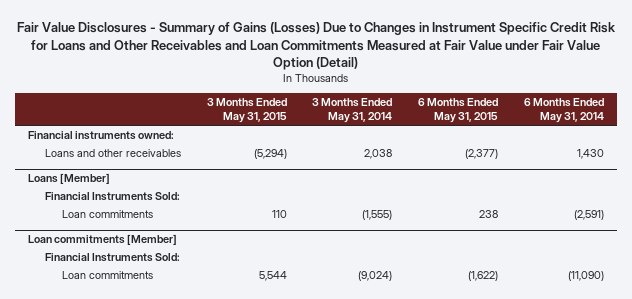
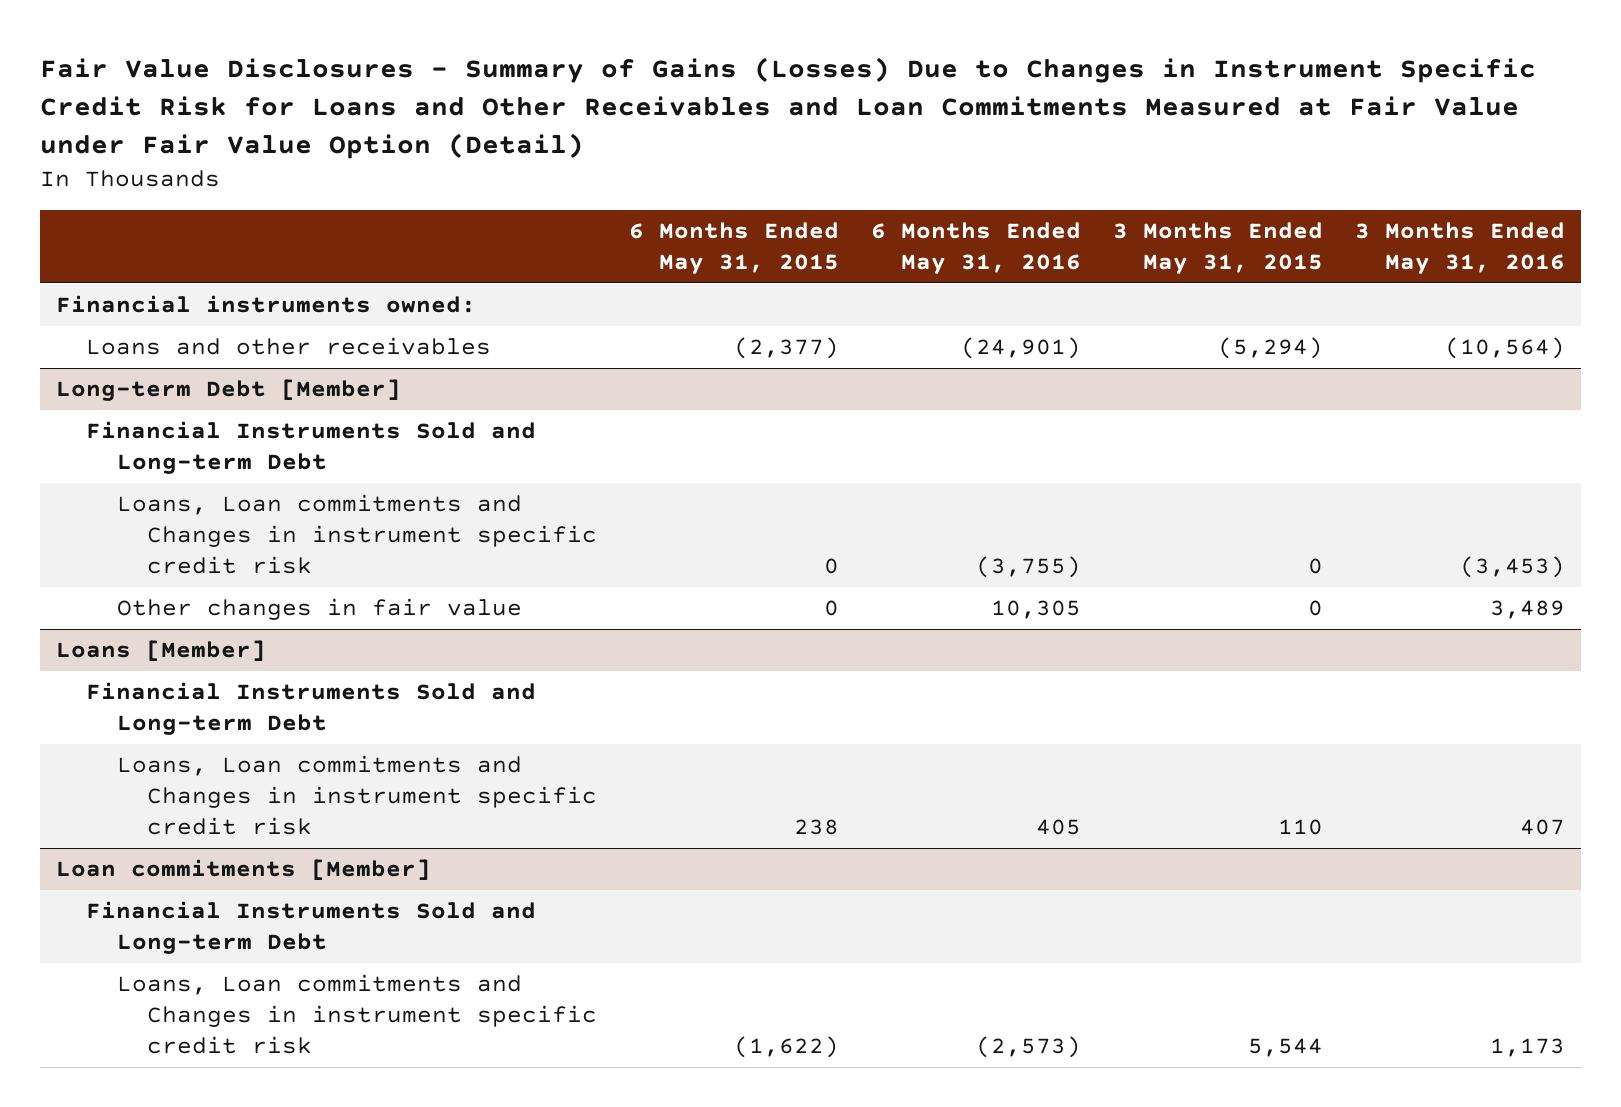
[312,98,393,124] 3 Months Ended May 31, 2014 -> none
[523,98,604,124] 6 Months Ended May 31, 2014 -> none
none -> [871,222,1082,274] 6 Months Ended May 31, 2016
none -> [1355,222,1566,274] 3 Months Ended May 31, 2016
none -> [55,379,401,402] Long-term Debt [Member]
none -> [86,421,537,474] Financial Instruments Sold and Long-term Debt
none -> [116,494,598,574] Loans, Loan commitments and Changes in instrument specific credit risk
none -> [116,598,522,621] Other changes in fair value
[44,192,180,202] Financial Instruments Sold: -> [86,682,537,735] Financial Instruments Sold and Long-term Debt
[61,210,153,219] Loan commitments -> [116,755,598,835] Loans, Loan commitments and Changes in instrument specific credit risk
[44,253,180,263] Financial Instruments Sold: -> [86,901,537,954] Financial Instruments Sold and Long-term Debt
[61,271,153,280] Loan commitments -> [116,974,598,1054] Loans, Loan commitments and Changes in instrument specific credit risk

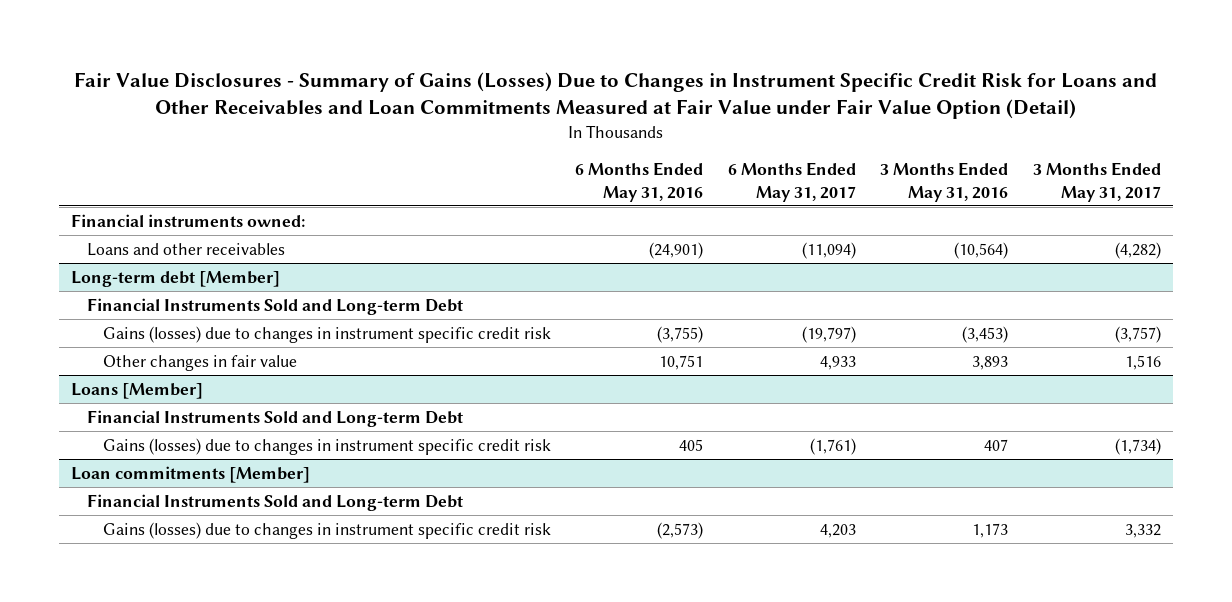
[629,222,840,274] 6 Months Ended May 31, 2015 -> none
[1113,222,1324,274] 3 Months Ended May 31, 2015 -> none
none -> [727,162,856,202] 6 Months Ended May 31, 2017
none -> [1032,162,1161,202] 3 Months Ended May 31, 2017
[55,379,401,402] Long-term Debt [Member] -> [71,270,281,287] Long-term debt [Member]
[116,494,598,574] Loans, Loan commitments and Changes in instrument specific credit risk -> [103,325,552,343] Gains (losses) due to changes in instrument specific credit risk
[991,600,1082,620] 10,305 -> [659,354,704,370] 10,751
[1490,600,1566,620] 3,489 -> [972,355,1009,370] 3,893
[116,755,598,835] Loans, Loan commitments and Changes in instrument specific credit risk -> [103,437,552,455] Gains (losses) due to changes in instrument specific credit risk
[116,974,598,1054] Loans, Loan commitments and Changes in instrument specific credit risk -> [103,521,552,539] Gains (losses) due to changes in instrument specific credit risk

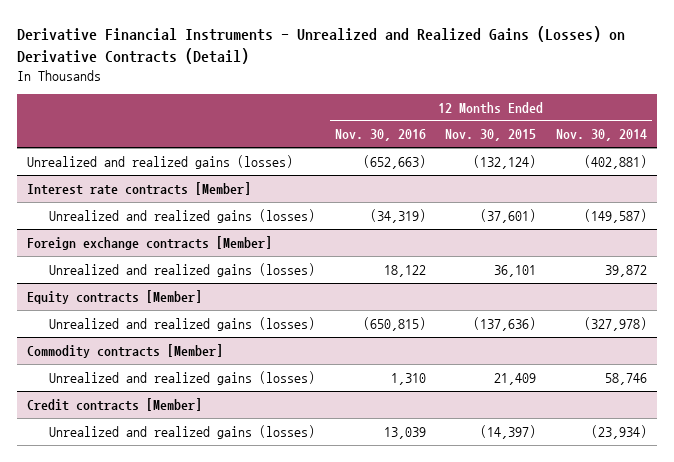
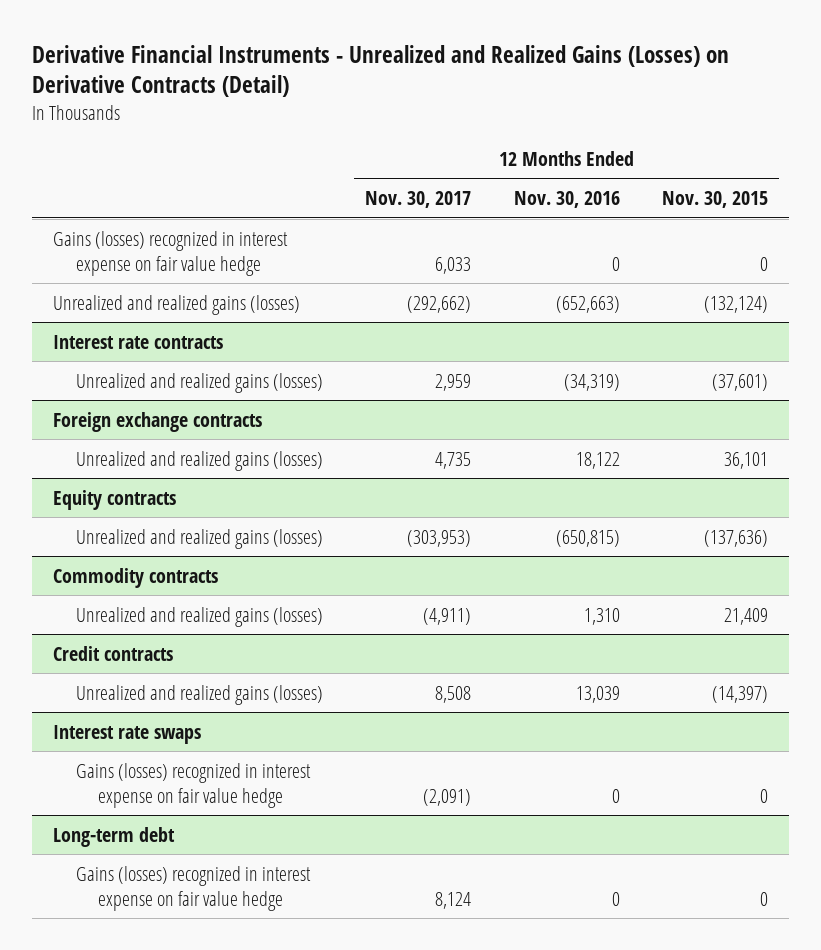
[555,129,647,142] Nov. 30, 2014 -> none
none -> [365,191,472,209] Nov. 30, 2017
none -> [53,230,289,276] Gains (losses) recognized in interest expense on fair value hedge
[27,181,252,195] Interest rate contracts [Member] -> [53,334,224,349] Interest rate contracts
[27,235,273,250] Foreign exchange contracts [Member] -> [53,411,263,432] Foreign exchange contracts
[27,289,203,304] Equity contracts [Member] -> [53,489,177,510] Equity contracts
[27,343,224,358] Commodity contracts [Member] -> [53,567,219,588] Commodity contracts
[27,397,203,411] Credit contracts [Member] -> [53,645,174,661] Credit contracts
none -> [53,724,202,744] Interest rate swaps
none -> [75,762,311,808] Gains (losses) recognized in interest expense on fair value hedge
none -> [53,826,176,847] Long-term debt
none -> [75,865,311,911] Gains (losses) recognized in interest expense on fair value hedge

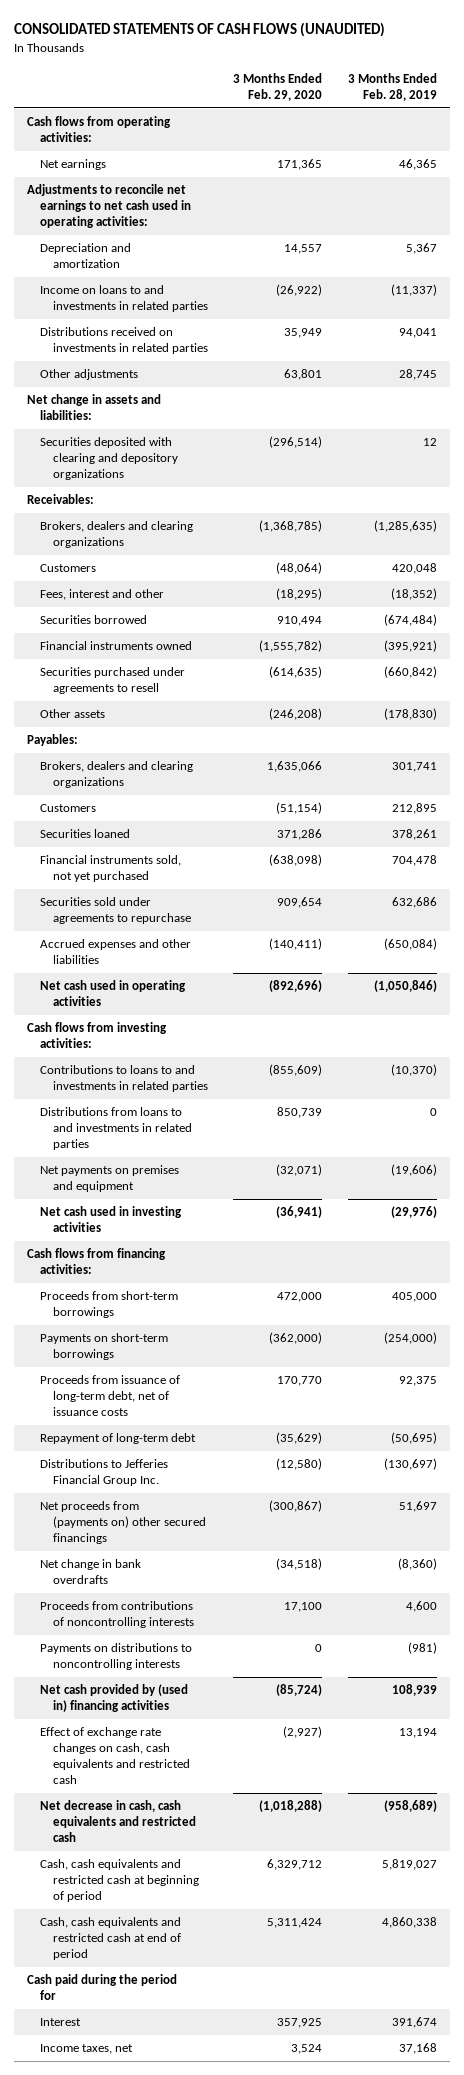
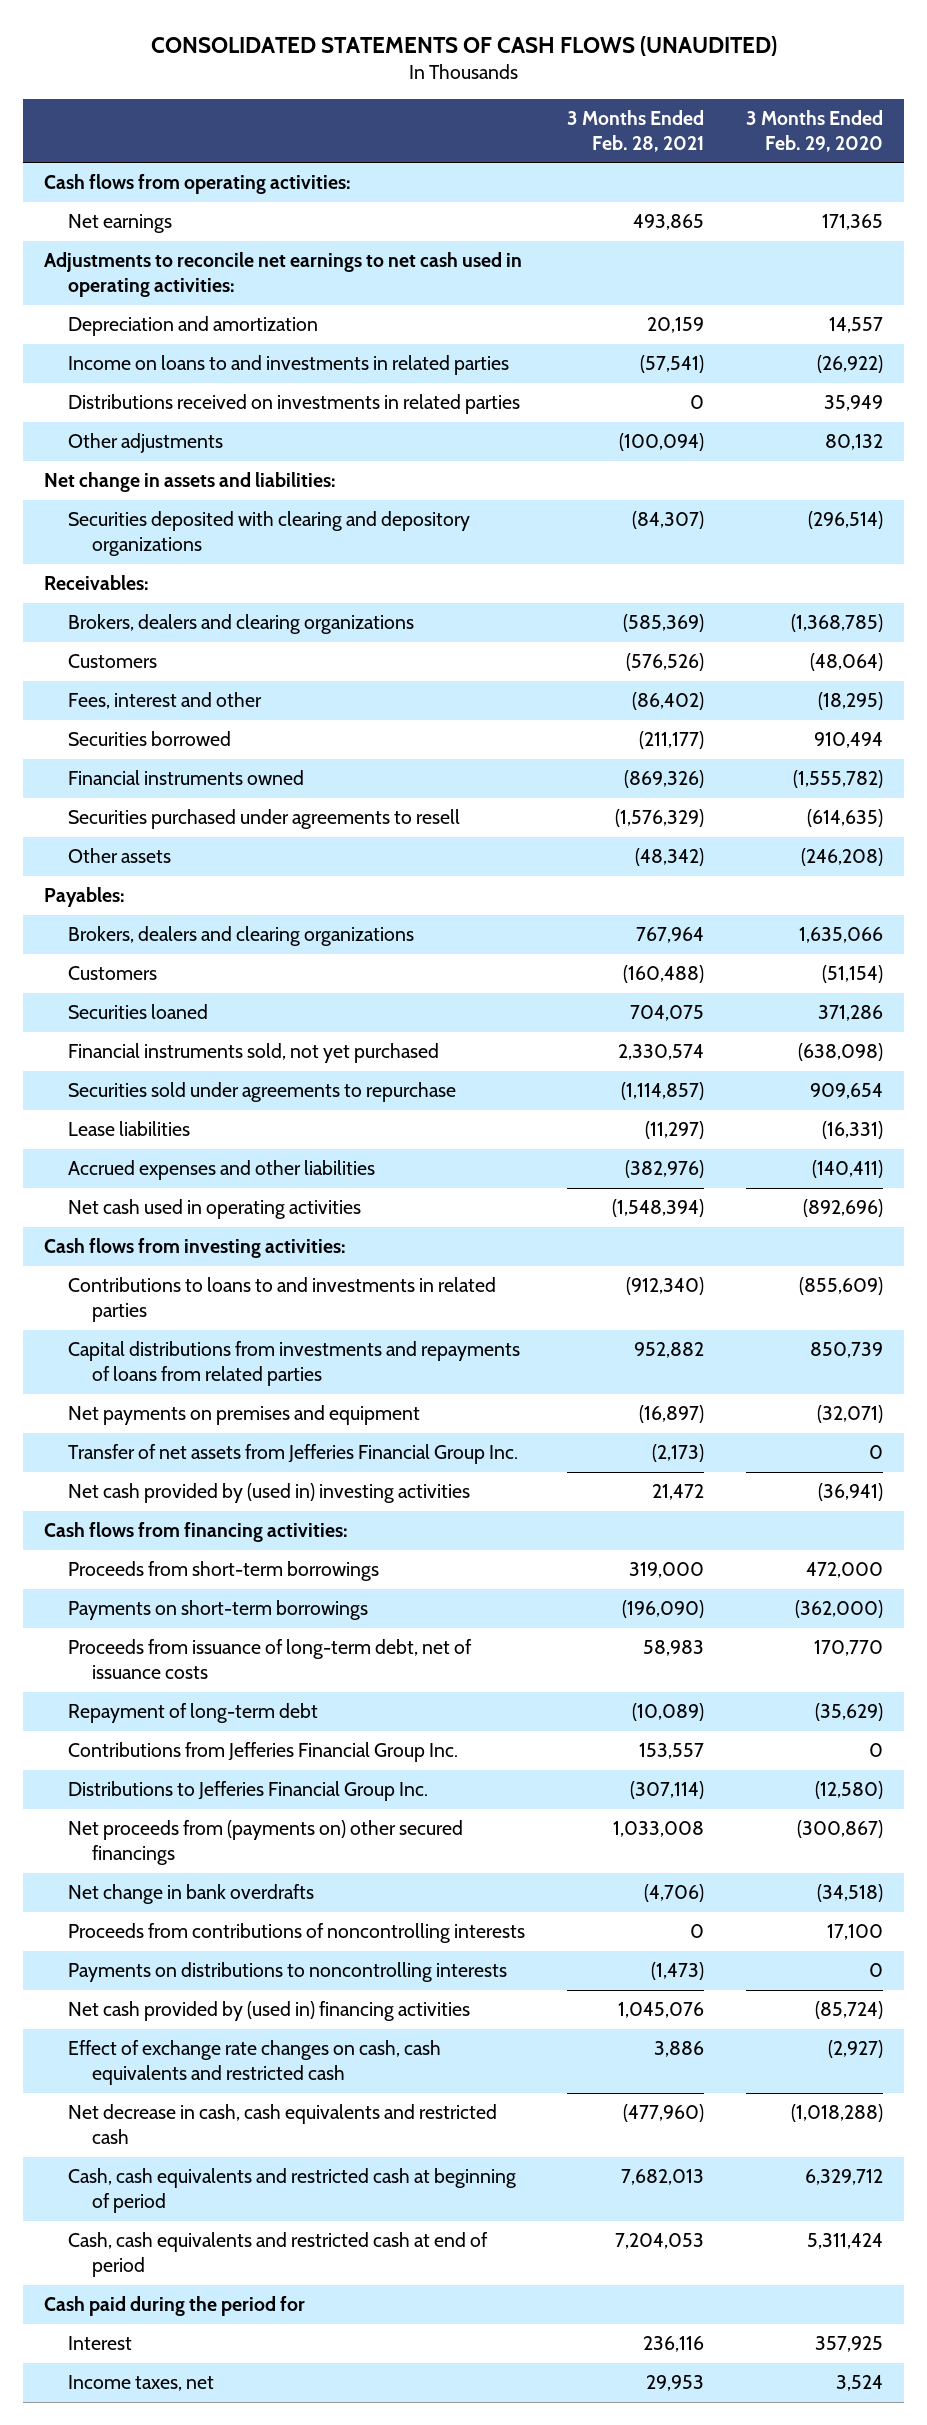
[348,72,438,101] 3 Months Ended Feb. 28, 2019 -> none
none -> [567,110,705,152] 3 Months Ended Feb. 28, 2021
[284,369,323,381] 63,801 -> [825,434,884,451] 80,132
none -> [68,1121,191,1137] Lease liabilities
[39,1107,192,1151] Distributions from loans to and investments in related parties -> [68,1341,521,1386] Capital distributions from investments and repayments of loans from related parties
none -> [68,1444,519,1465] Transfer of net assets from Jefferies Financial Group Inc.
[39,1206,182,1233] Net cash used in investing activities -> [68,1483,471,1504] Net cash provided by (used in) investing activities
none -> [68,1742,459,1763] Contributions from Jefferies Financial Group Inc.

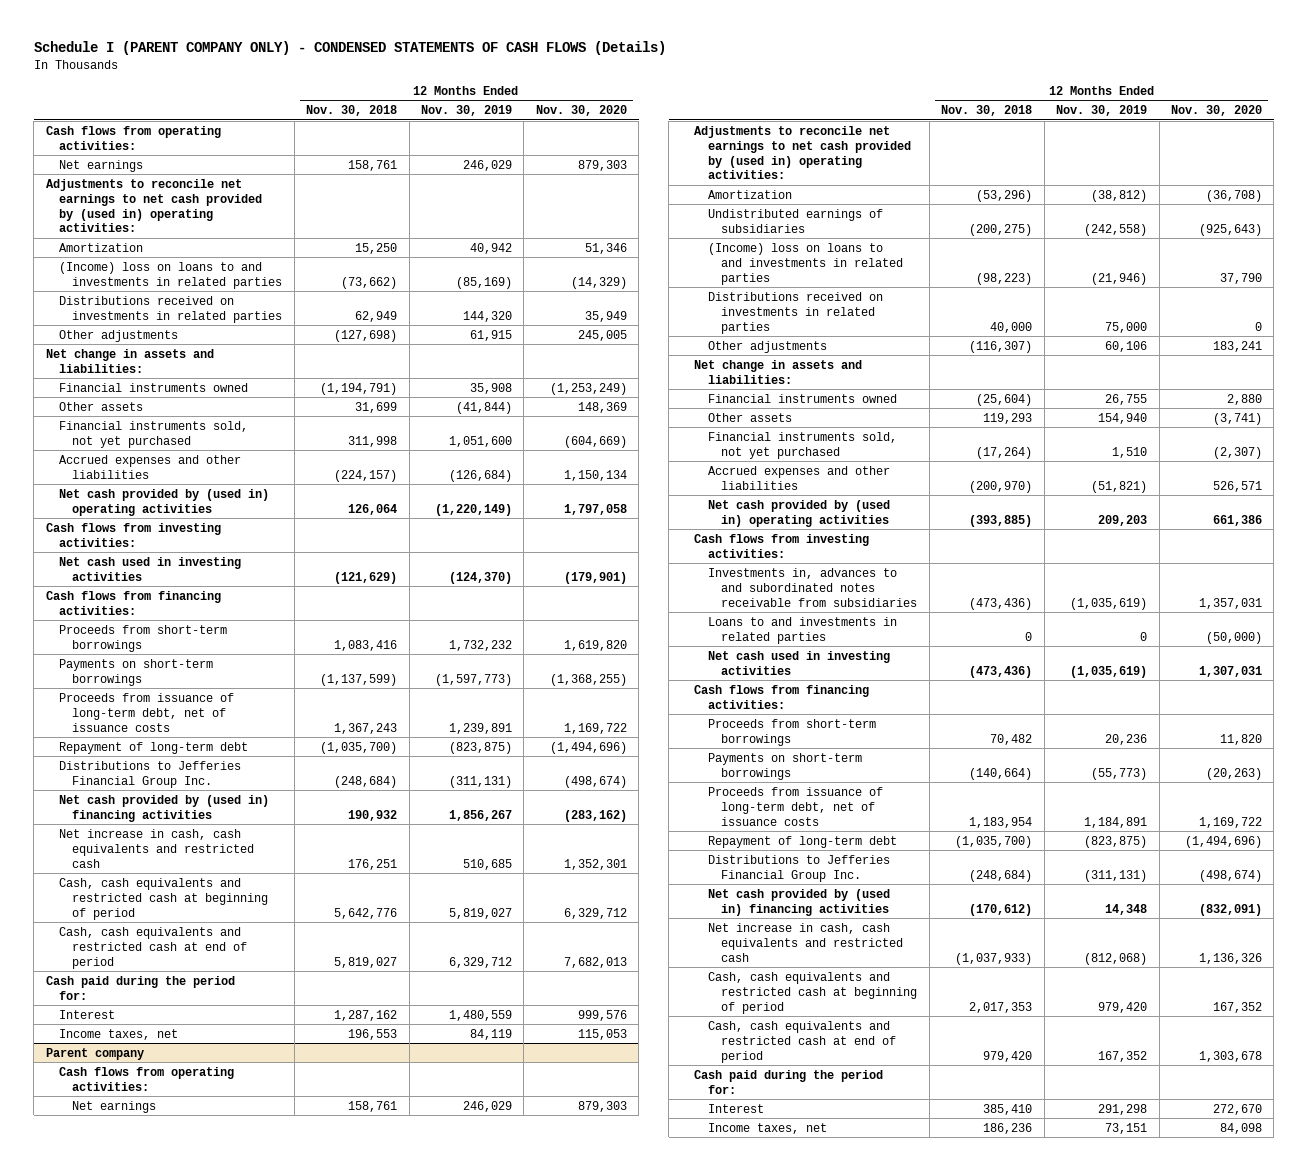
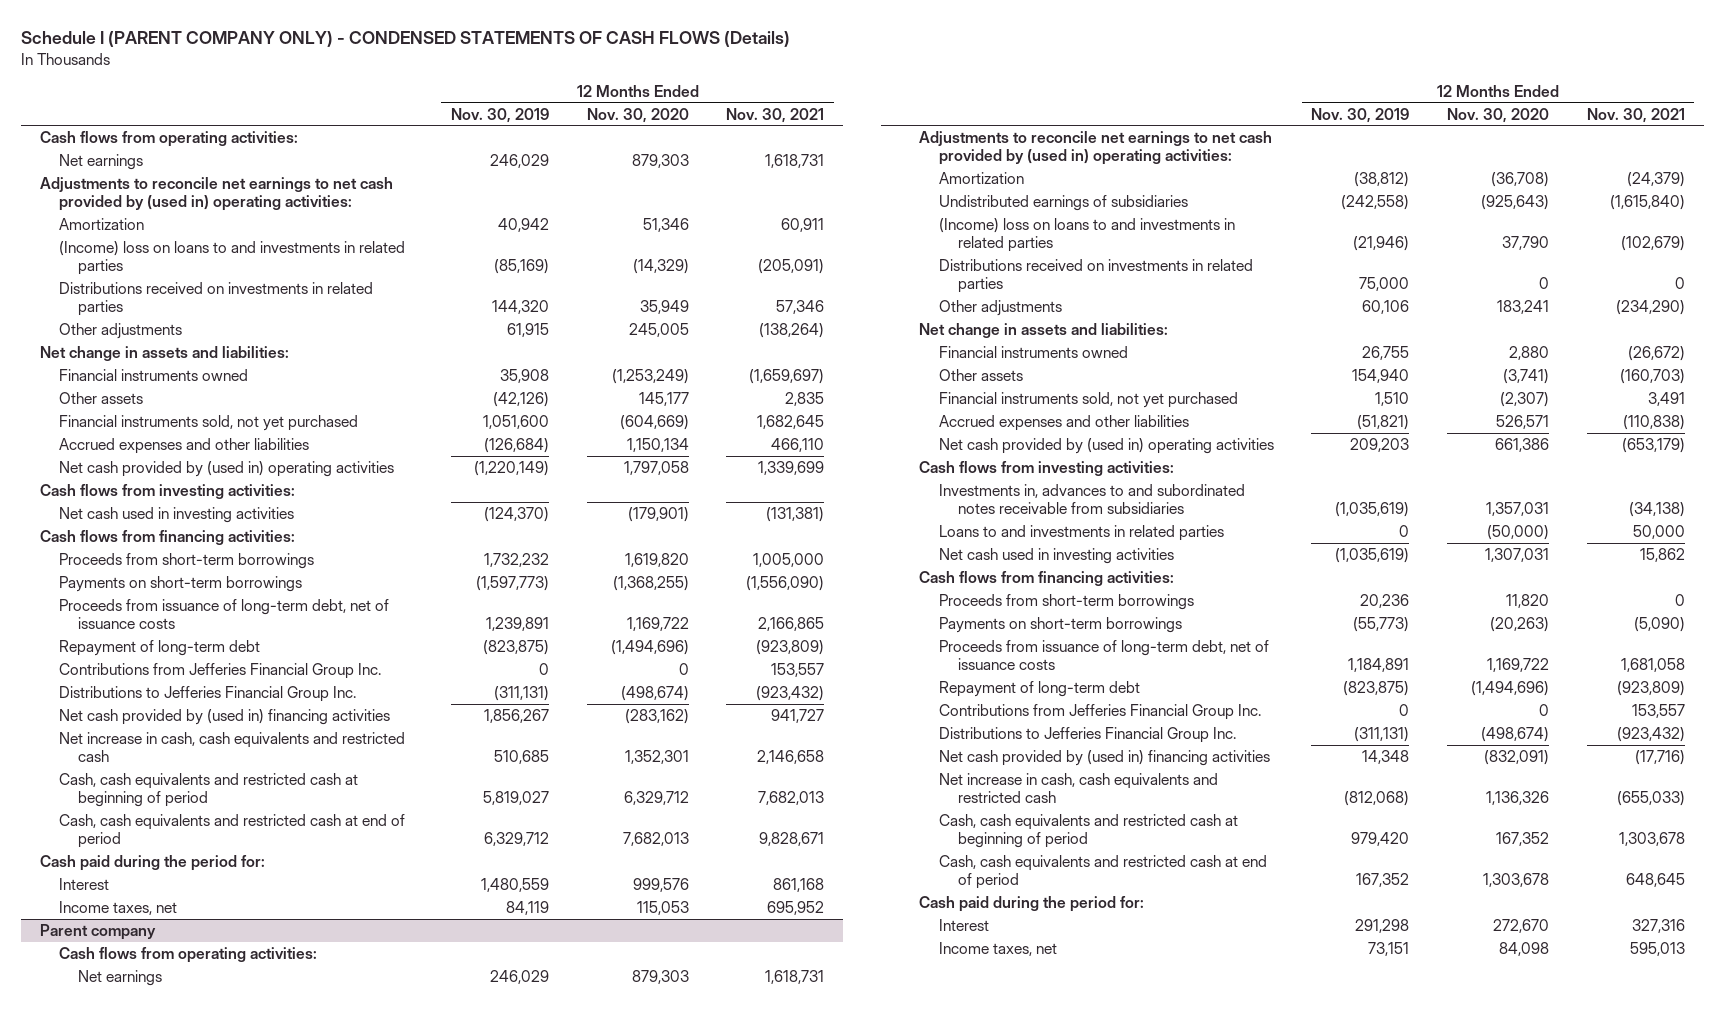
[306,105,398,117] Nov. 30, 2018 -> none
none -> [726,107,825,123] Nov. 30, 2021
[455,401,512,414] (41,844) -> [492,391,549,407] (42,126)
[577,401,627,413] 148,369 -> [638,391,689,406] 145,177
none -> [58,662,381,679] Contributions from Jefferies Financial Group Inc.
none -> [938,703,1261,720] Contributions from Jefferies Financial Group Inc.

